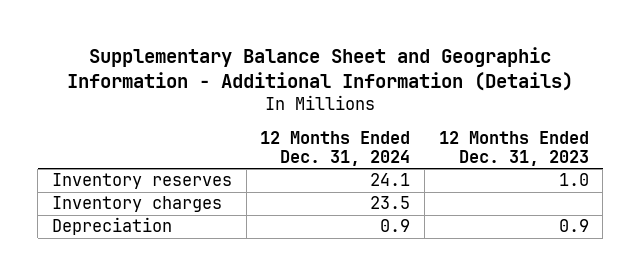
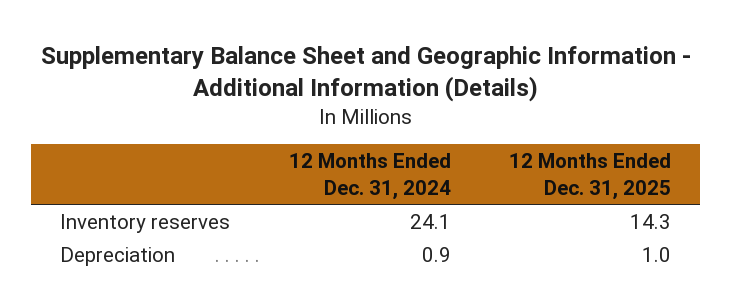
[438,131,589,166] 12 Months Ended Dec. 31, 2023 -> none
none -> [508,153,671,201] 12 Months Ended Dec. 31, 2025
[52,196,223,213] Inventory charges -> none

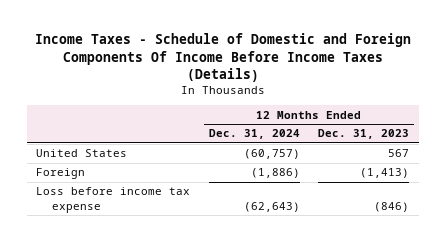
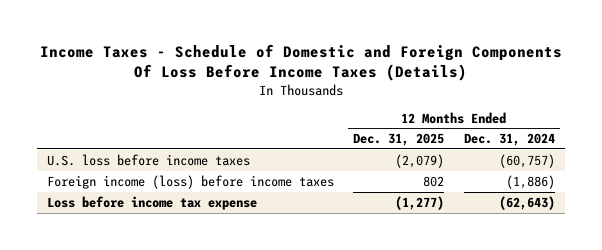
[34,33,411,83] Income Taxes - Schedule of Domestic and Foreign Components Of Income Before Income Taxes (Details) -> [39,43,562,82] Income Taxes - Schedule of Domestic and Foreign Components Of Loss Before Income Taxes (Details)
[318,129,410,140] Dec. 31, 2023 -> none
none -> [353,133,445,147] Dec. 31, 2025
[36,149,128,158] United States -> [46,153,250,166] U.S. loss before income taxes
[36,168,86,180] Foreign -> [46,174,334,189] Foreign income (loss) before income taxes

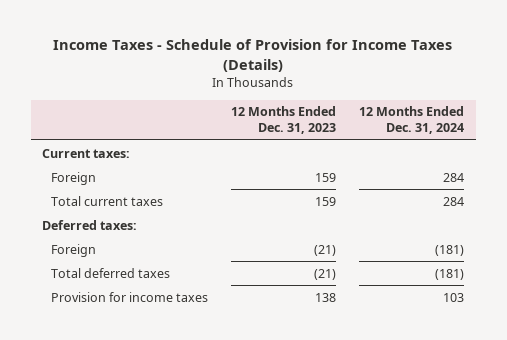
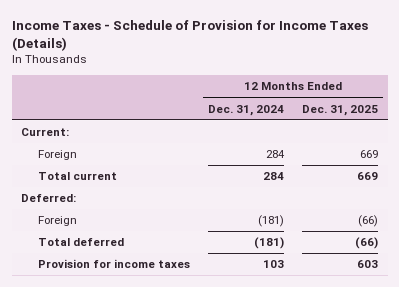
[231,106,337,135] 12 Months Ended Dec. 31, 2023 -> none
none -> [302,104,379,116] Dec. 31, 2025
[42,148,131,158] Current taxes: -> [20,128,69,137] Current:
[51,195,164,206] Total current taxes -> [37,172,117,181] Total current
[42,219,138,230] Deferred taxes: -> [20,194,76,203] Deferred:
[51,267,171,278] Total deferred taxes -> [37,238,124,247] Total deferred

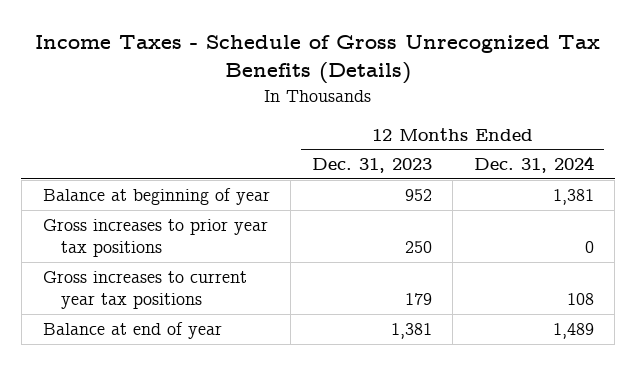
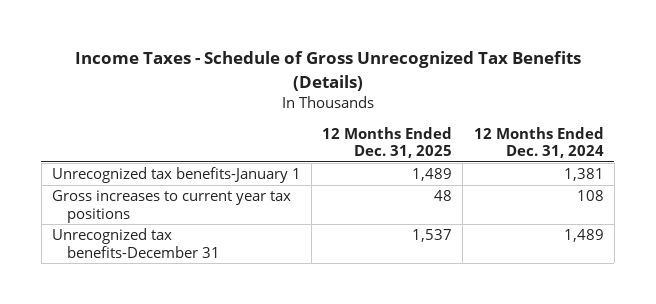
[311,158,432,174] Dec. 31, 2023 -> none
none -> [322,126,453,159] 12 Months Ended Dec. 31, 2025
[42,218,268,257] Gross increases to prior year tax positions -> none
[42,187,270,205] Balance at beginning of year -> [51,167,301,184] Unrecognized tax benefits-January 1
[42,321,222,339] Balance at end of year -> [51,228,221,258] Unrecognized tax benefits-December 31

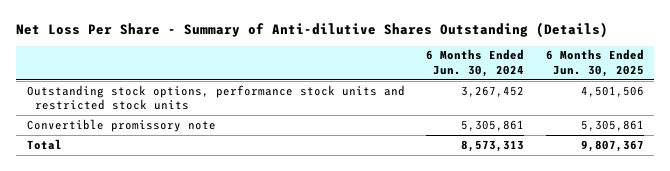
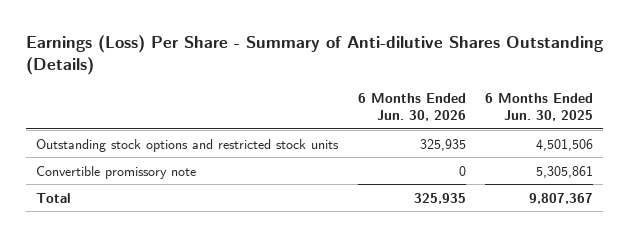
[16,22,609,39] Net Loss Per Share - Summary of Anti-dilutive Shares Outstanding (Details) -> [26,35,605,76] Earnings (Loss) Per Share - Summary of Anti-dilutive Shares Outstanding (Details)
[426,49,525,78] 6 Months Ended Jun. 30, 2024 -> none
none -> [357,92,466,122] 6 Months Ended Jun. 30, 2026
[26,84,405,111] Outstanding stock options, performance stock units and restricted stock units -> [36,138,340,152] Outstanding stock options and restricted stock units

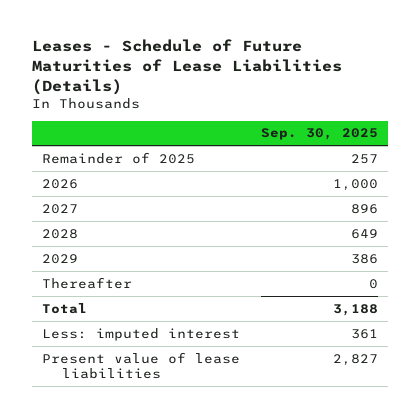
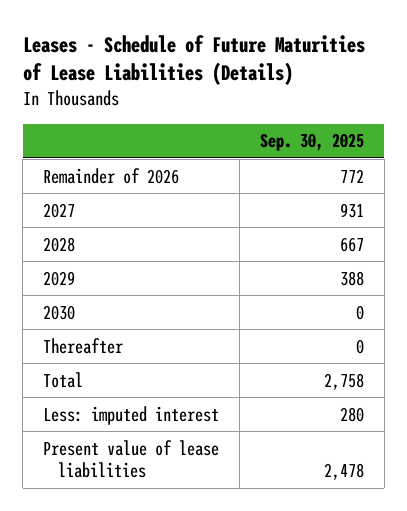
[41,178,78,189] 2026 -> none
[41,151,195,164] Remainder of 2025 -> [43,167,180,184] Remainder of 2026
[350,153,378,164] 257 -> [339,168,364,183] 772
[350,203,378,214] 896 -> [339,202,364,218] 931
[350,228,378,239] 649 -> [339,236,364,252] 667
[350,253,378,264] 386 -> [339,270,364,286] 388
none -> [43,304,76,320] 2030
[332,303,378,316] 3,188 -> [323,372,364,390] 2,758
[350,328,378,339] 361 -> [339,406,364,422] 280
[332,353,378,366] 2,827 -> [323,463,364,481] 2,478

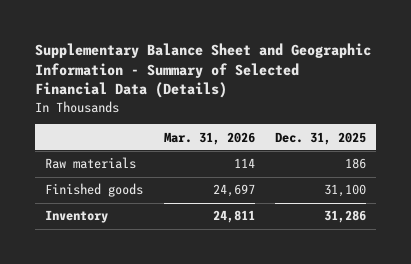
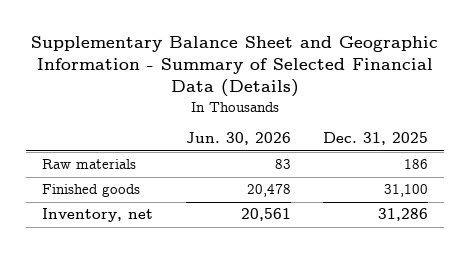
[163,131,255,145] Mar. 31, 2026 -> none
none -> [185,132,291,146] Jun. 30, 2026
[45,210,109,224] Inventory -> [42,208,154,223] Inventory, net

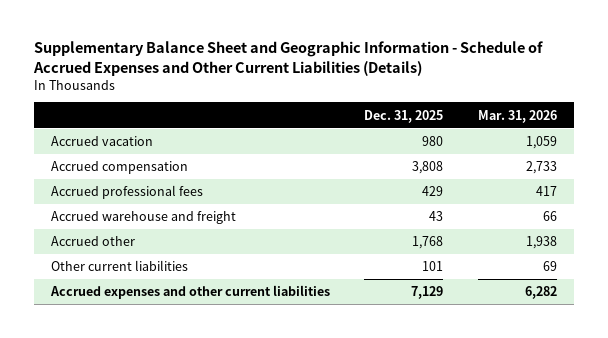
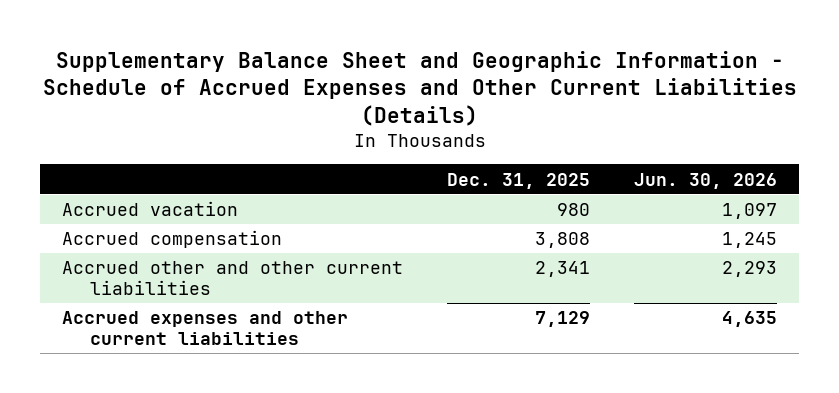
[477,109,557,123] Mar. 31, 2026 -> none
none -> [634,172,778,189] Jun. 30, 2026
[50,185,203,200] Accrued professional fees -> none
[50,211,236,225] Accrued warehouse and freight -> none
[50,236,135,247] Accrued other -> none
[50,260,188,272] Other current liabilities -> [62,261,404,295] Accrued other and other current liabilities
[422,261,444,272] 101 -> [535,261,591,278] 2,341

